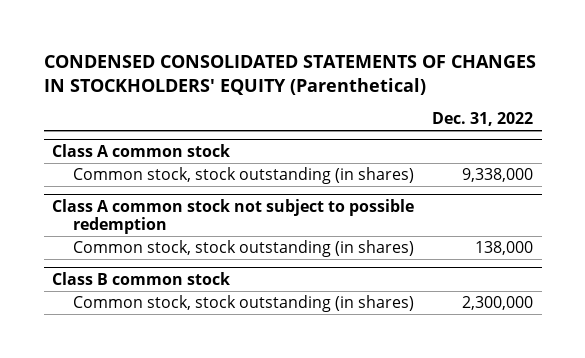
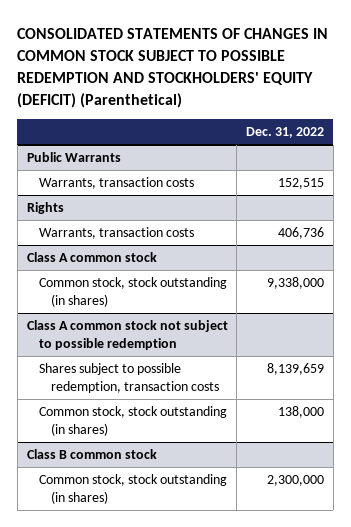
[43,54,536,95] CONDENSED CONSOLIDATED STATEMENTS OF CHANGES IN STOCKHOLDERS' EQUITY (Parenthetical) -> [17,28,329,109] CONSOLIDATED STATEMENTS OF CHANGES IN COMMON STOCK SUBJECT TO POSSIBLE REDEMPTION AND STOCKHOLDERS' EQUITY (DEFICIT) (Parenthetical)
none -> [26,152,121,163] Public Warrants
none -> [38,177,194,190] Warrants, transaction costs
none -> [26,202,64,215] Rights
none -> [38,227,194,240] Warrants, transaction costs
none -> [38,363,219,393] Shares subject to possible redemption, transaction costs

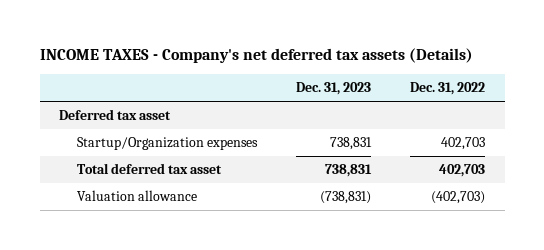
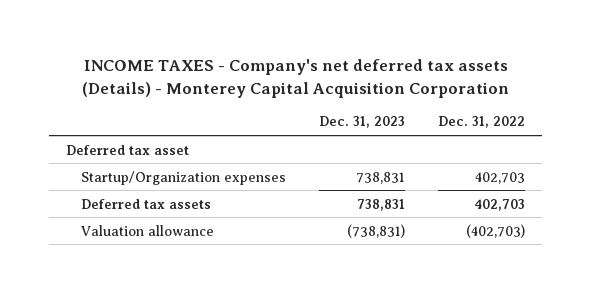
[39,48,473,64] INCOME TAXES - Company's net deferred tax assets (Details) -> [81,59,509,98] INCOME TAXES - Company's net deferred tax assets (Details) - Monterey Capital Acquisition Corporation
[77,163,223,175] Total deferred tax asset -> [80,198,211,209] Deferred tax assets

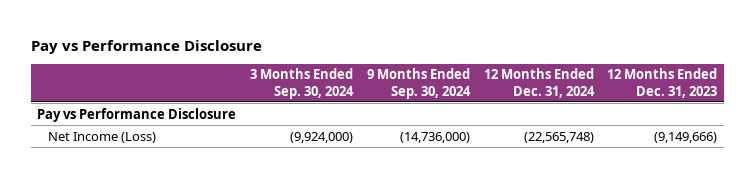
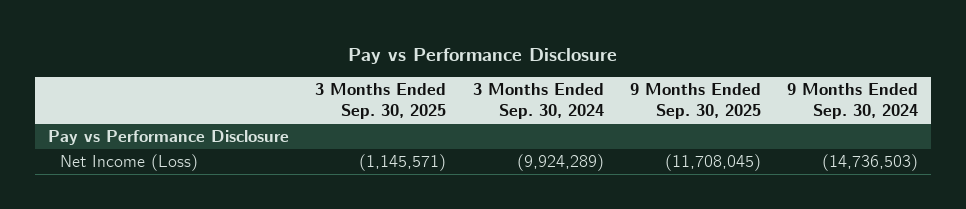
[483,68,595,98] 12 Months Ended Dec. 31, 2024 -> none
[607,68,718,98] 12 Months Ended Dec. 31, 2023 -> none
none -> [315,83,447,120] 3 Months Ended Sep. 30, 2025
none -> [629,83,761,120] 9 Months Ended Sep. 30, 2025
[290,131,354,143] (9,924,000) -> [516,154,604,172] (9,924,289)
[399,131,470,143] (14,736,000) -> [822,154,919,172] (14,736,503)

